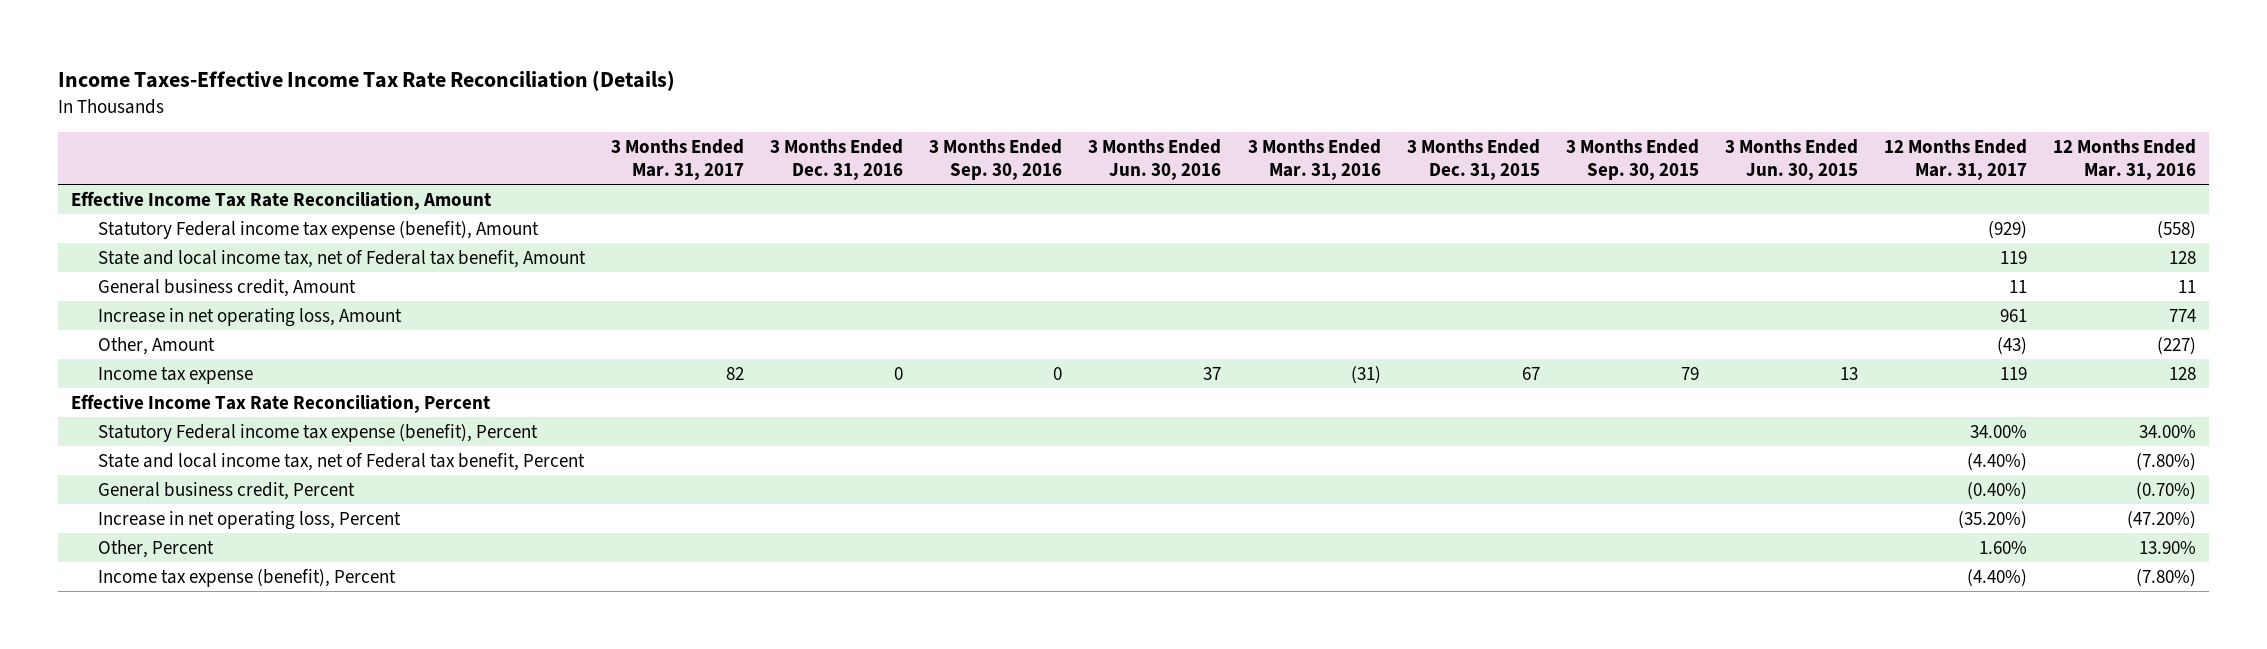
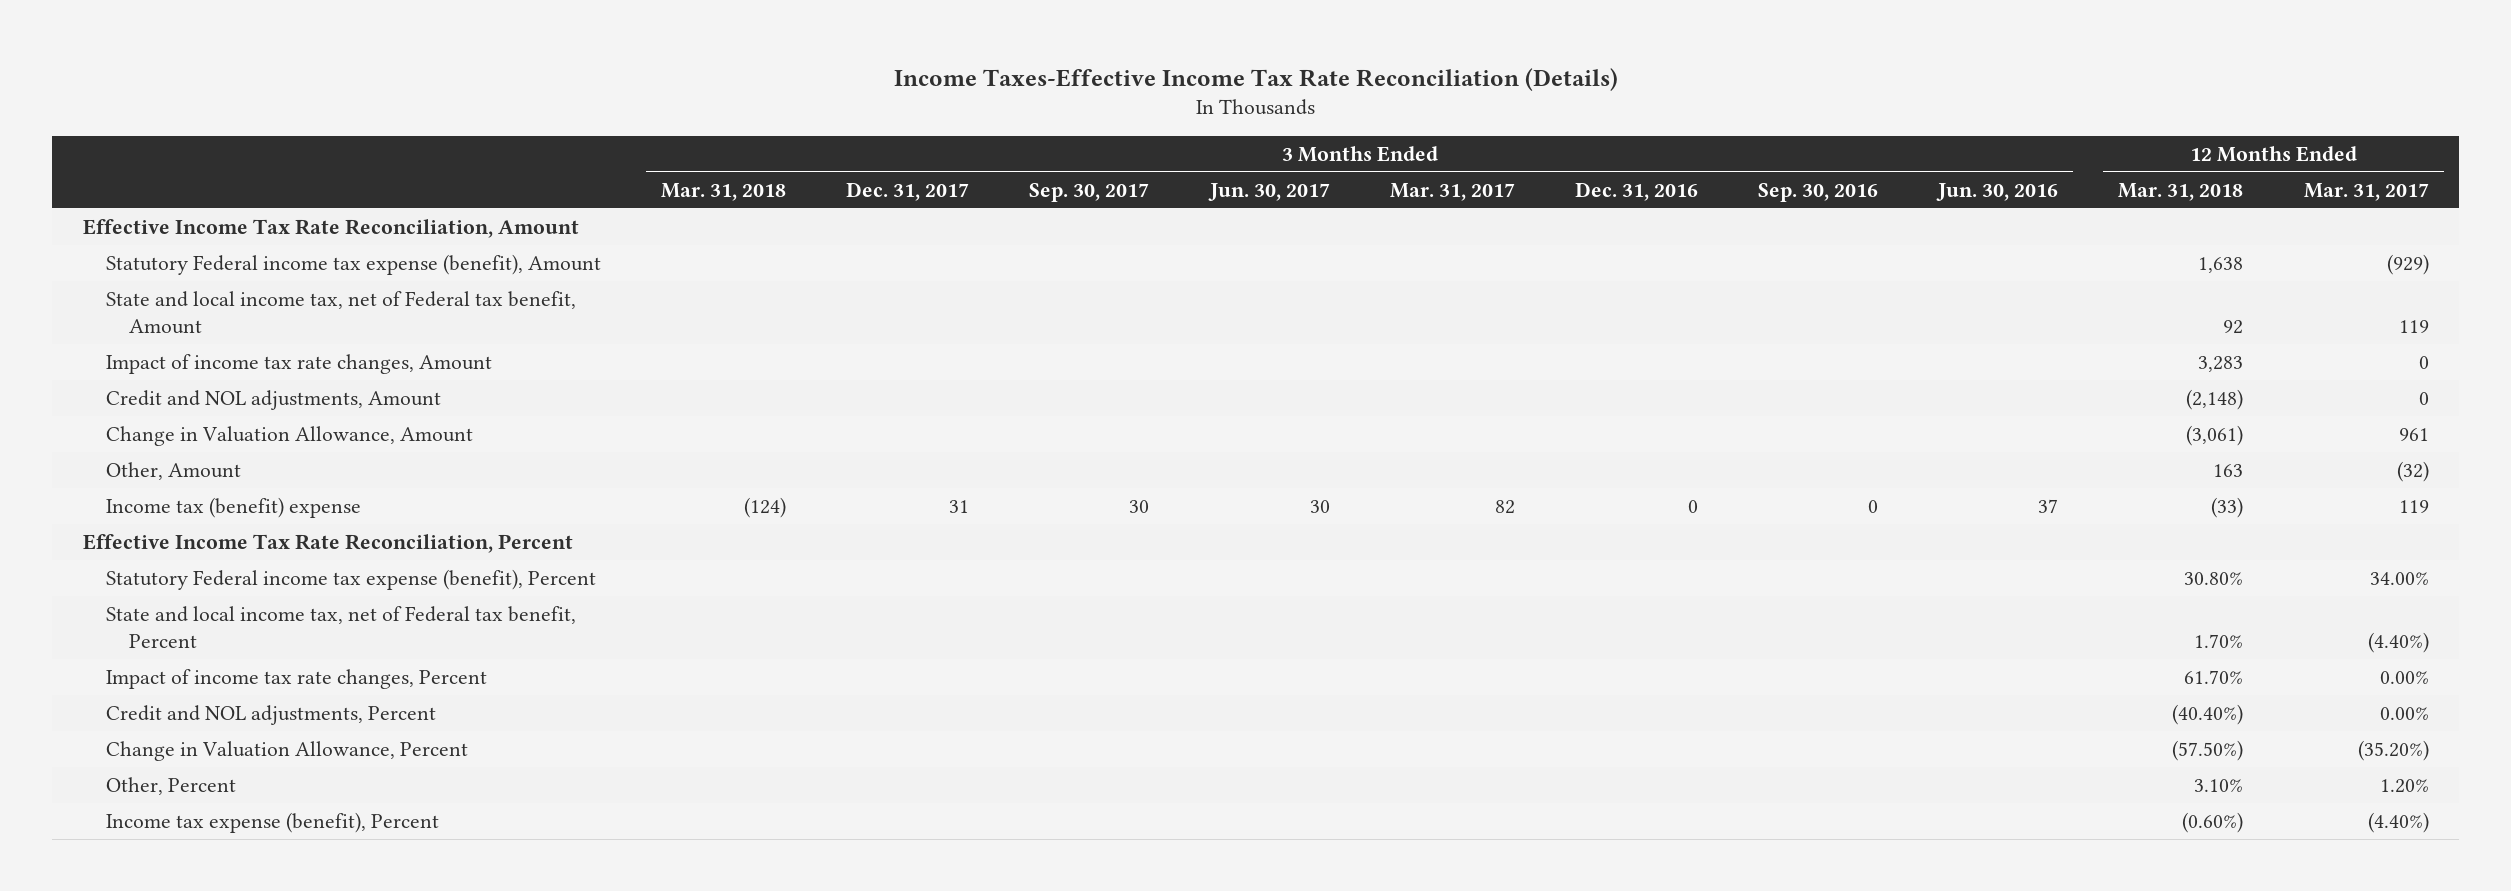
[1247,138,1381,180] 3 Months Ended Mar. 31, 2016 -> none
[1406,138,1540,180] 3 Months Ended Dec. 31, 2015 -> none
[1565,138,1699,180] 3 Months Ended Sep. 30, 2015 -> none
[1724,138,1858,180] 3 Months Ended Jun. 30, 2015 -> none
[2053,138,2197,180] 12 Months Ended Mar. 31, 2016 -> none
none -> [661,182,787,201] Mar. 31, 2018
none -> [846,181,970,201] Dec. 31, 2017
none -> [1029,182,1150,202] Sep. 30, 2017
none -> [1207,182,1330,201] Jun. 30, 2017
none -> [2118,182,2244,201] Mar. 31, 2018
[97,278,356,297] General business credit, Amount -> none
none -> [105,353,492,374] Impact of income tax rate changes, Amount
none -> [105,389,441,410] Credit and NOL adjustments, Amount
[97,307,402,327] Increase in net operating loss, Amount -> [105,425,473,446] Change in Valuation Allowance, Amount
[1997,336,2028,355] (43) -> [2396,460,2429,482] (32)
[97,366,253,384] Income tax expense -> [105,496,361,518] Income tax (benefit) expense
[97,481,355,500] General business credit, Percent -> none
none -> [105,668,487,689] Impact of income tax rate changes, Percent
none -> [105,704,436,725] Credit and NOL adjustments, Percent
[97,510,401,530] Increase in net operating loss, Percent -> [105,740,468,761] Change in Valuation Allowance, Percent
[1979,540,2028,554] 1.60% -> [2379,778,2429,793] 1.20%

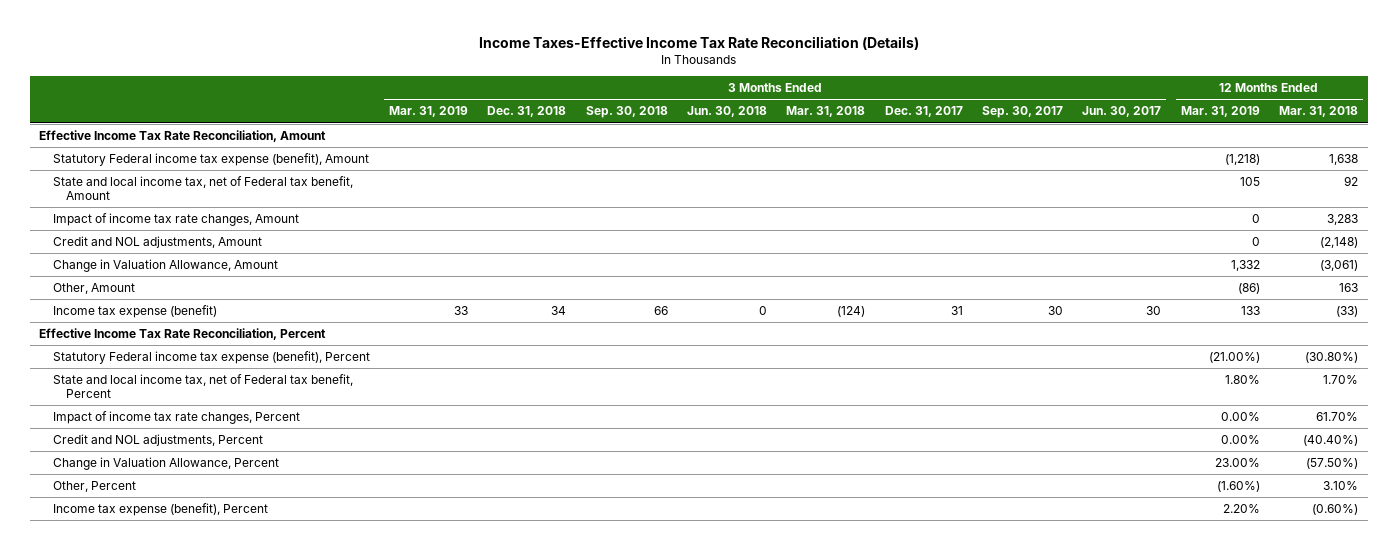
[1389,182,1515,201] Mar. 31, 2017 -> none
[1574,181,1698,201] Dec. 31, 2016 -> none
[1758,182,1879,202] Sep. 30, 2016 -> none
[1936,182,2059,201] Jun. 30, 2016 -> none
[2303,182,2429,201] Mar. 31, 2017 -> none
none -> [389,106,469,118] Mar. 31, 2019
none -> [487,106,567,118] Dec. 31, 2018
none -> [585,106,668,119] Sep. 30, 2018
none -> [687,106,768,118] Jun. 30, 2018
none -> [1180,106,1260,118] Mar. 31, 2019
[105,496,361,518] Income tax (benefit) expense -> [52,304,217,318] Income tax expense (benefit)
[2184,571,2244,585] 30.80% -> [1304,351,1358,363] (30.80%)

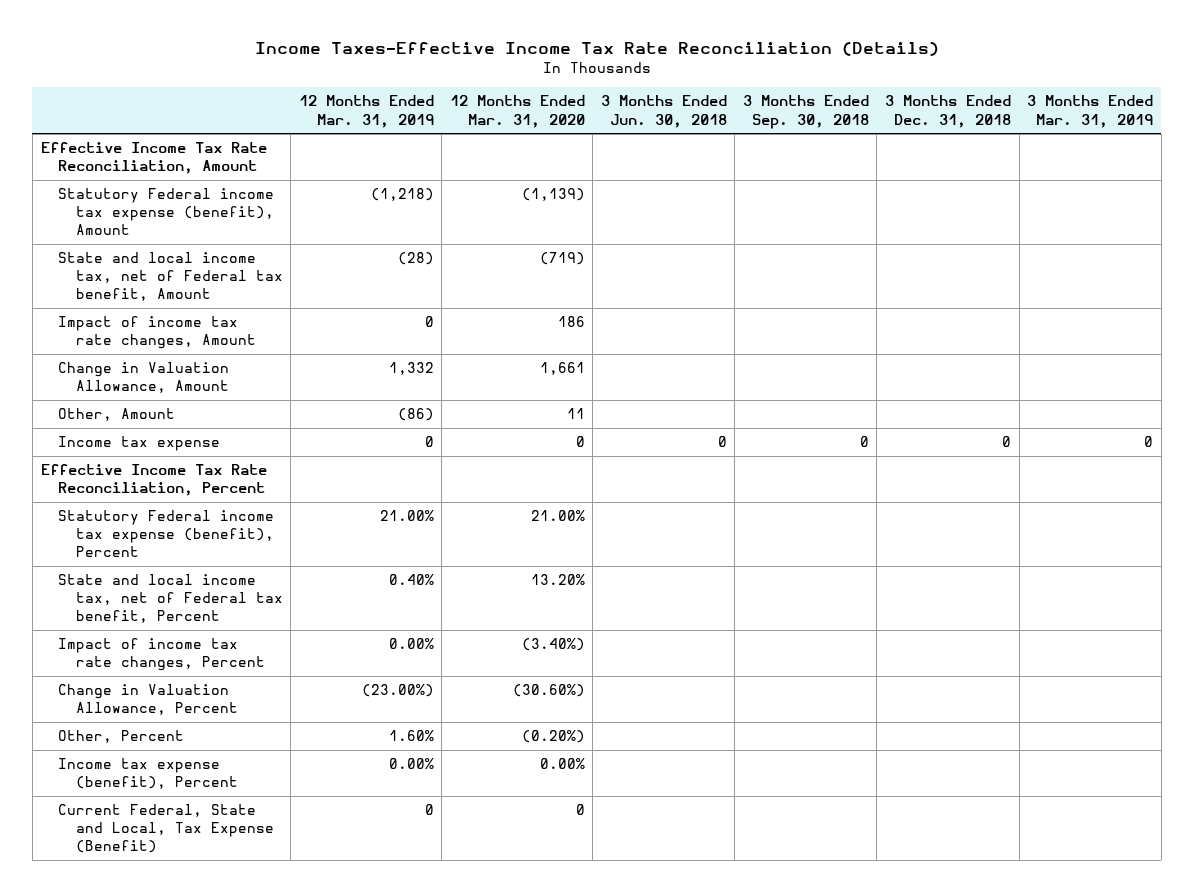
[786,106,866,118] Mar. 31, 2018 -> none
[884,106,963,118] Dec. 31, 2017 -> none
[981,106,1063,119] Sep. 30, 2017 -> none
[1082,106,1162,118] Jun. 30, 2017 -> none
[1278,106,1358,118] Mar. 31, 2018 -> none
none -> [449,95,585,128] 12 Months Ended Mar. 31, 2020
[1239,176,1260,186] 105 -> [397,252,434,266] (28)
[52,235,262,248] Credit and NOL adjustments, Amount -> none
[52,304,217,318] Income tax expense (benefit) -> [58,436,221,452] Income tax expense
[454,305,469,315] 33 -> [1144,436,1154,448] 0
[551,305,567,315] 34 -> [1002,436,1012,448] 0
[653,305,668,315] 66 -> [859,436,869,448] 0
[1240,305,1260,315] 133 -> [424,436,434,448] 0
[1208,351,1260,363] (21.00%) -> [379,510,434,522] 21.00%
[1224,374,1260,384] 1.80% -> [388,574,434,586] 0.40%
[52,433,263,446] Credit and NOL adjustments, Percent -> none
[1214,457,1260,467] 23.00% -> [361,684,434,698] (23.00%)
[1216,480,1260,492] (1.60%) -> [388,730,434,742] 1.60%
[1222,503,1260,513] 2.20% -> [388,758,434,770] 0.00%
none -> [58,804,274,854] Current Federal, State and Local, Tax Expense (Benefit)

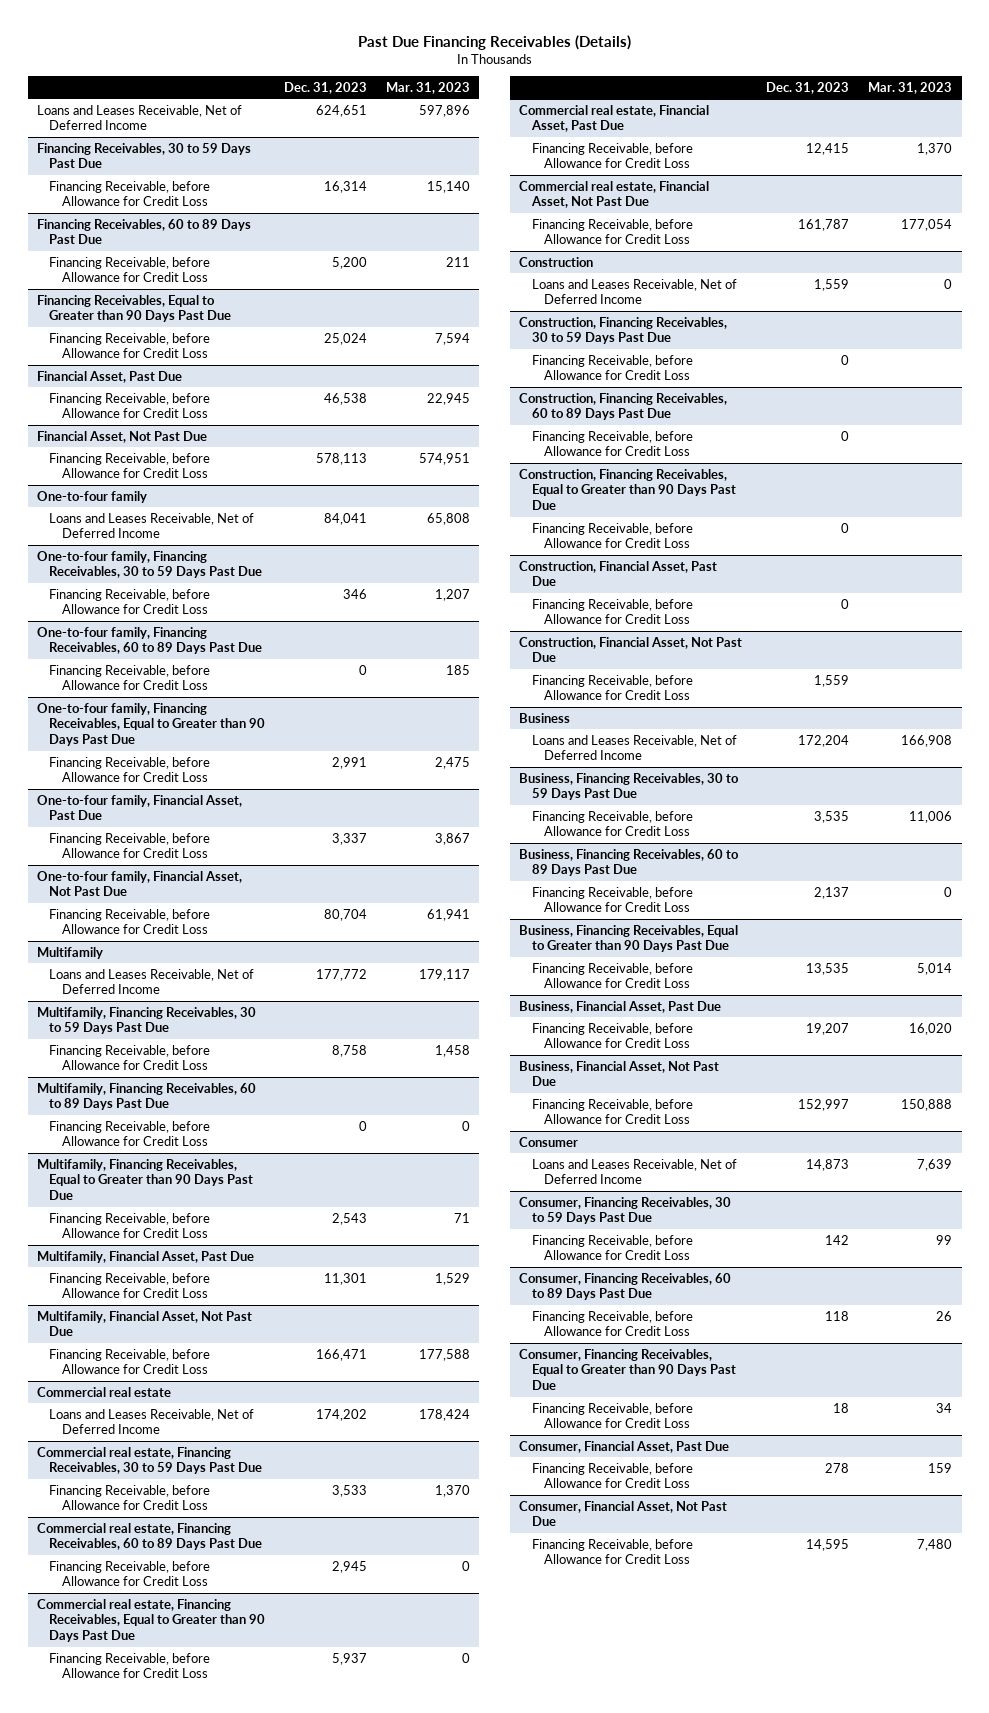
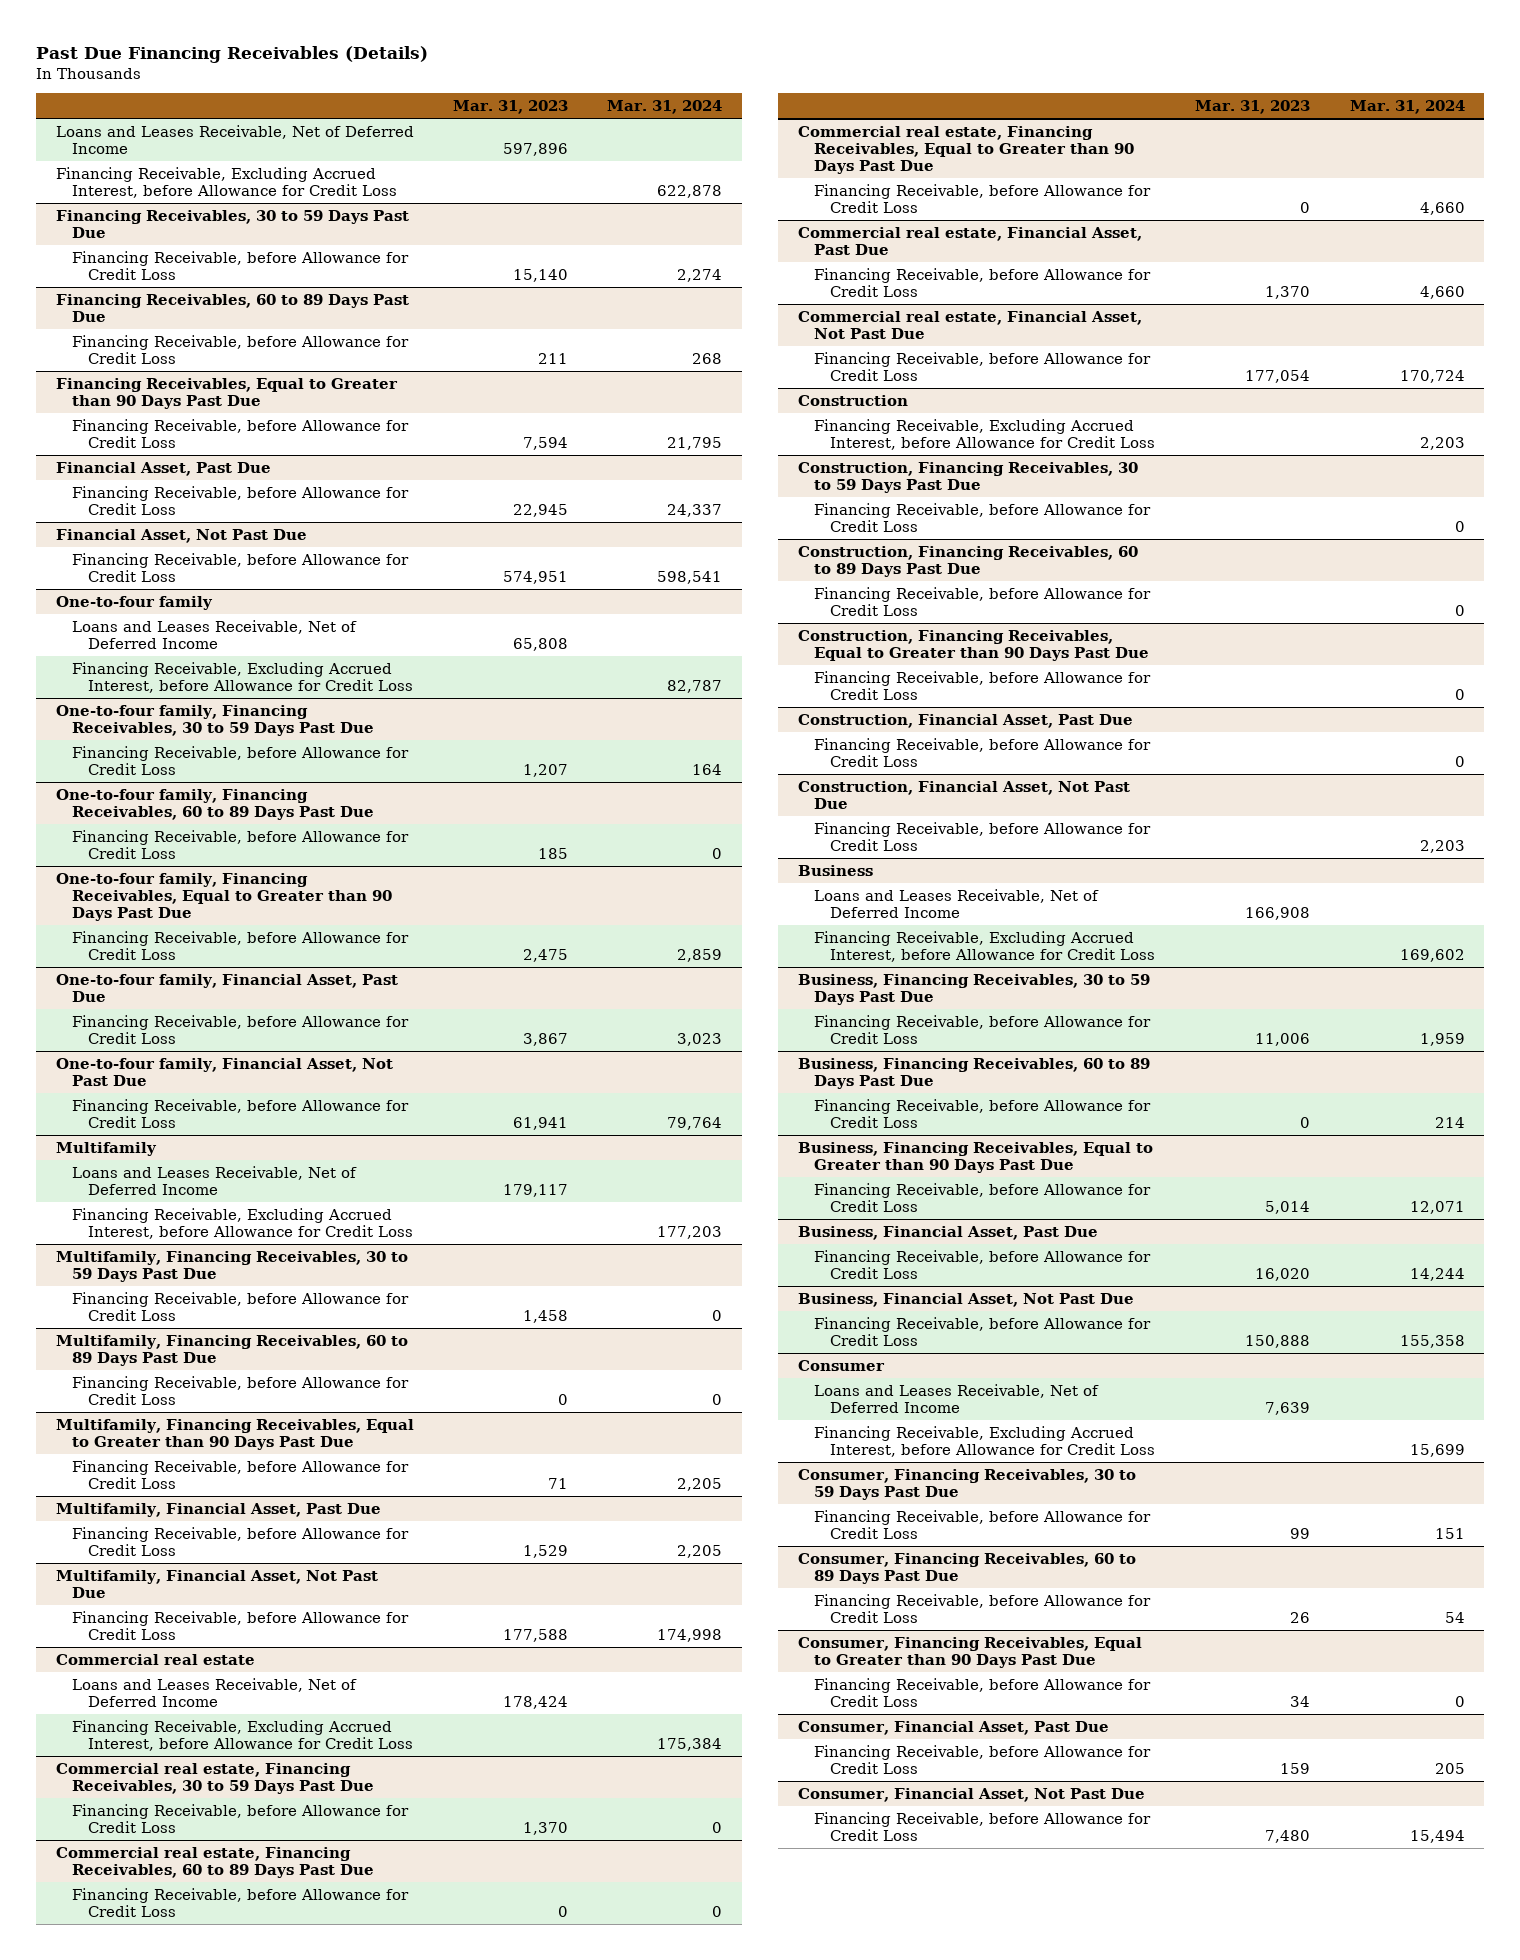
[283,81,367,94] Dec. 31, 2023 -> none
none -> [607,100,723,115] Mar. 31, 2024
none -> [55,166,397,198] Financing Receivable, Excluding Accrued Interest, before Allowance for Credit Loss
none -> [71,661,413,693] Financing Receivable, Excluding Accrued Interest, before Allowance for Credit Loss
none -> [71,1207,413,1239] Financing Receivable, Excluding Accrued Interest, before Allowance for Credit Loss
none -> [71,1719,413,1751] Financing Receivable, Excluding Accrued Interest, before Allowance for Credit Loss
[531,278,737,305] Loans and Leases Receivable, Net of Deferred Income -> none
none -> [814,418,1156,450] Financing Receivable, Excluding Accrued Interest, before Allowance for Credit Loss
none -> [814,930,1156,962] Financing Receivable, Excluding Accrued Interest, before Allowance for Credit Loss
none -> [814,1425,1156,1457] Financing Receivable, Excluding Accrued Interest, before Allowance for Credit Loss

